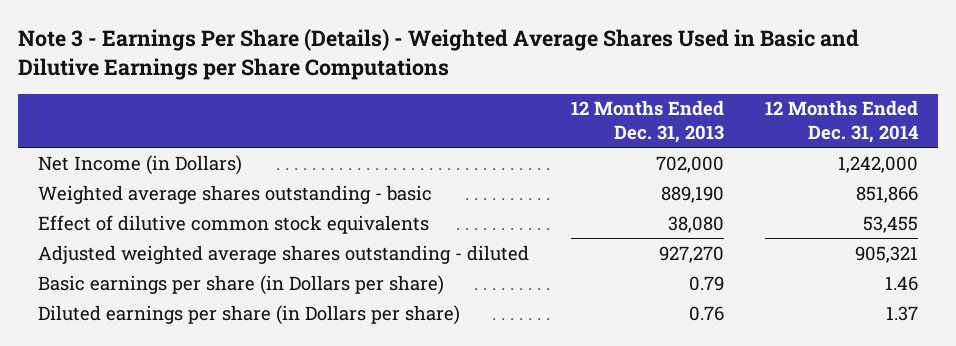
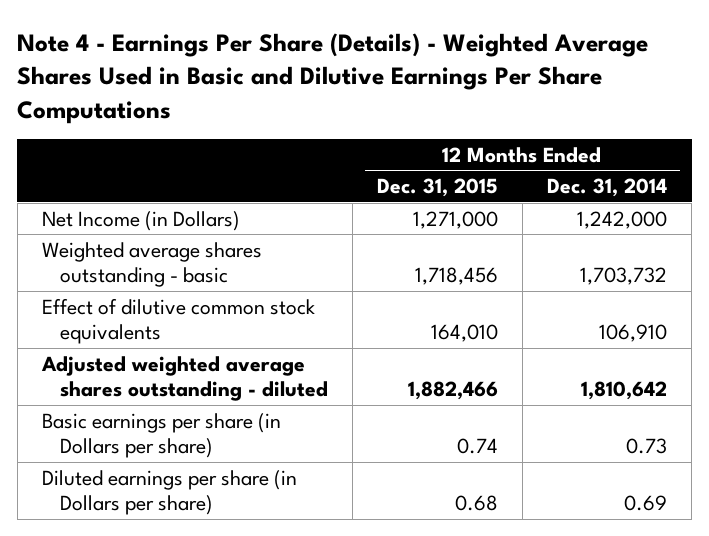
[17,29,859,81] Note 3 - Earnings Per Share (Details) - Weighted Average Shares Used in Basic and Dilutive Earnings per Share Computations -> [17,32,649,124] Note 4 - Earnings Per Share (Details) - Weighted Average Shares Used in Basic and Dilutive Earnings Per Share Computations
[570,100,724,144] 12 Months Ended Dec. 31, 2013 -> none
none -> [377,178,499,198] Dec. 31, 2015
[855,185,918,203] 851,866 -> [580,267,668,286] 1,703,732
[862,215,918,233] 53,455 -> [599,324,668,343] 106,910
[854,245,918,263] 905,321 -> [581,381,668,401] 1,810,642
[884,275,918,291] 1.46 -> [626,438,668,455] 0.73
[885,305,918,321] 1.37 -> [624,495,668,512] 0.69

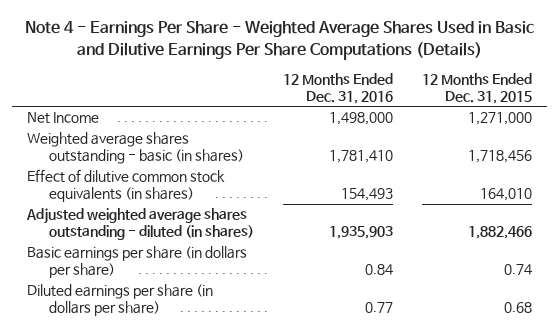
[17,32,649,124] Note 4 - Earnings Per Share (Details) - Weighted Average Shares Used in Basic and Dilutive Earnings Per Share Computations -> [24,21,534,60] Note 4 - Earnings Per Share - Weighted Average Shares Used in Basic and Dilutive Earnings Per Share Computations (Details)
[547,178,668,198] Dec. 31, 2014 -> none
none -> [283,72,394,104] 12 Months Ended Dec. 31, 2016
[41,210,240,231] Net Income (in Dollars) -> [26,112,99,125] Net Income
[41,241,262,288] Weighted average shares outstanding - basic -> [26,132,244,165] Weighted average shares outstanding - basic (in shares)
[41,297,315,345] Effect of dilutive common stock equivalents -> [26,169,225,203] Effect of dilutive common stock equivalents (in shares)
[40,355,329,402] Adjusted weighted average shares outstanding - diluted -> [25,208,254,241] Adjusted weighted average shares outstanding - diluted (in shares)
[41,412,281,459] Basic earnings per share (in Dollars per share) -> [26,246,247,279] Basic earnings per share (in dollars per share)
[41,469,297,516] Diluted earnings per share (in Dollars per share) -> [26,284,213,317] Diluted earnings per share (in dollars per share)

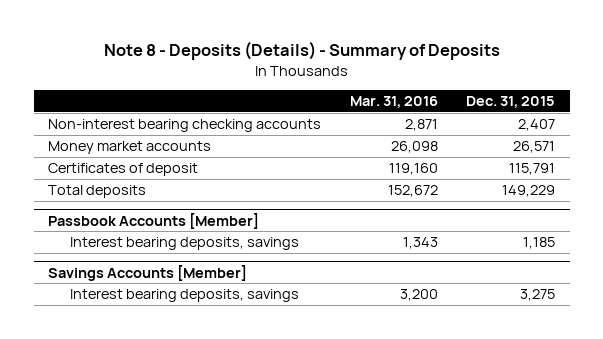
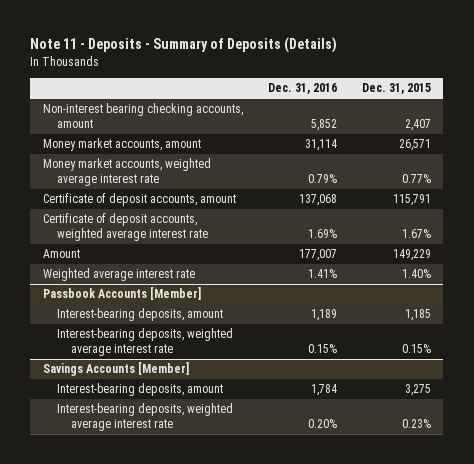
[103,41,500,61] Note 8 - Deposits (Details) - Summary of Deposits -> [30,37,338,54] Note 11 - Deposits - Summary of Deposits (Details)
[349,96,438,109] Mar. 31, 2016 -> none
none -> [267,83,337,95] Dec. 31, 2016
[48,119,322,133] Non-interest bearing checking accounts -> [42,103,243,129] Non-interest bearing checking accounts, amount
[48,141,212,155] Money market accounts -> [42,138,201,152] Money market accounts, amount
none -> [42,158,211,187] Money market accounts, weighted average interest rate
[48,163,199,177] Certificates of deposit -> [42,193,236,207] Certificate of deposit accounts, amount
none -> [42,213,208,242] Certificate of deposit accounts, weighted average interest rate
[48,185,147,199] Total deposits -> [42,249,80,259] Amount
none -> [42,268,195,282] Weighted average interest rate
[69,237,299,251] Interest bearing deposits, savings -> [56,308,223,322] Interest-bearing deposits, amount
none -> [56,328,233,357] Interest-bearing deposits, weighted average interest rate
[69,289,299,303] Interest bearing deposits, savings -> [56,383,223,397] Interest-bearing deposits, amount
none -> [56,403,233,432] Interest-bearing deposits, weighted average interest rate

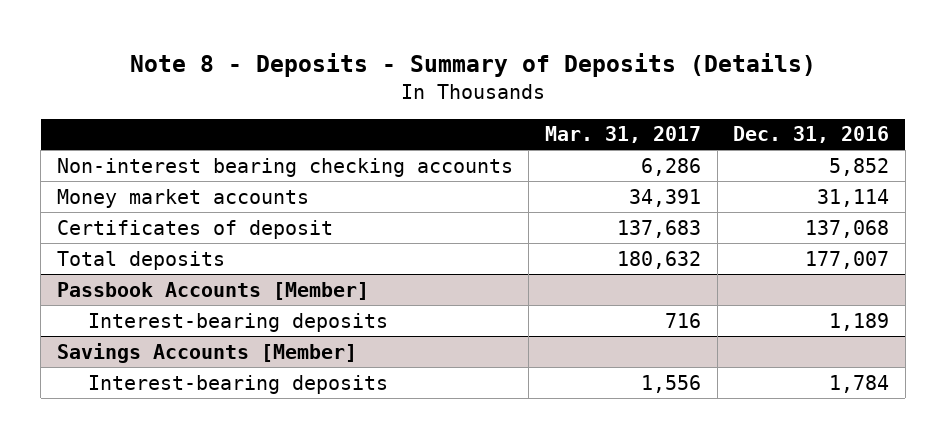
[30,37,338,54] Note 11 - Deposits - Summary of Deposits (Details) -> [130,52,817,77] Note 8 - Deposits - Summary of Deposits (Details)
[361,83,431,95] Dec. 31, 2015 -> none
none -> [545,126,702,144] Mar. 31, 2017
[42,158,211,187] Money market accounts, weighted average interest rate -> none
[42,213,208,242] Certificate of deposit accounts, weighted average interest rate -> none
[42,268,195,282] Weighted average interest rate -> none
[42,103,243,129] Non-interest bearing checking accounts, amount -> [56,157,513,177] Non-interest bearing checking accounts
[42,138,201,152] Money market accounts, amount -> [56,188,309,208] Money market accounts
[42,193,236,207] Certificate of deposit accounts, amount -> [56,219,333,239] Certificates of deposit
[42,249,80,259] Amount -> [56,250,225,270] Total deposits
[56,328,233,357] Interest-bearing deposits, weighted average interest rate -> none
[56,308,223,322] Interest-bearing deposits, amount -> [87,312,388,332] Interest-bearing deposits
[56,403,233,432] Interest-bearing deposits, weighted average interest rate -> none
[56,383,223,397] Interest-bearing deposits, amount -> [87,374,388,394] Interest-bearing deposits

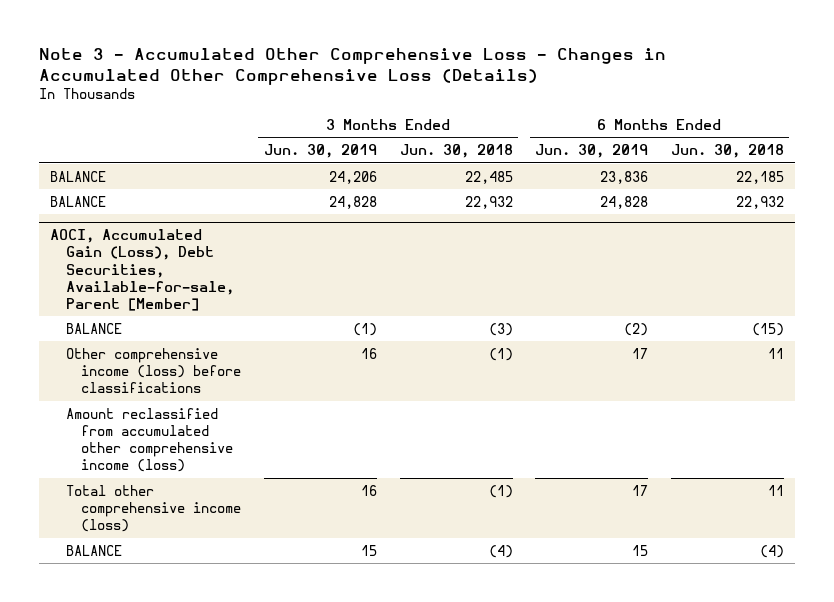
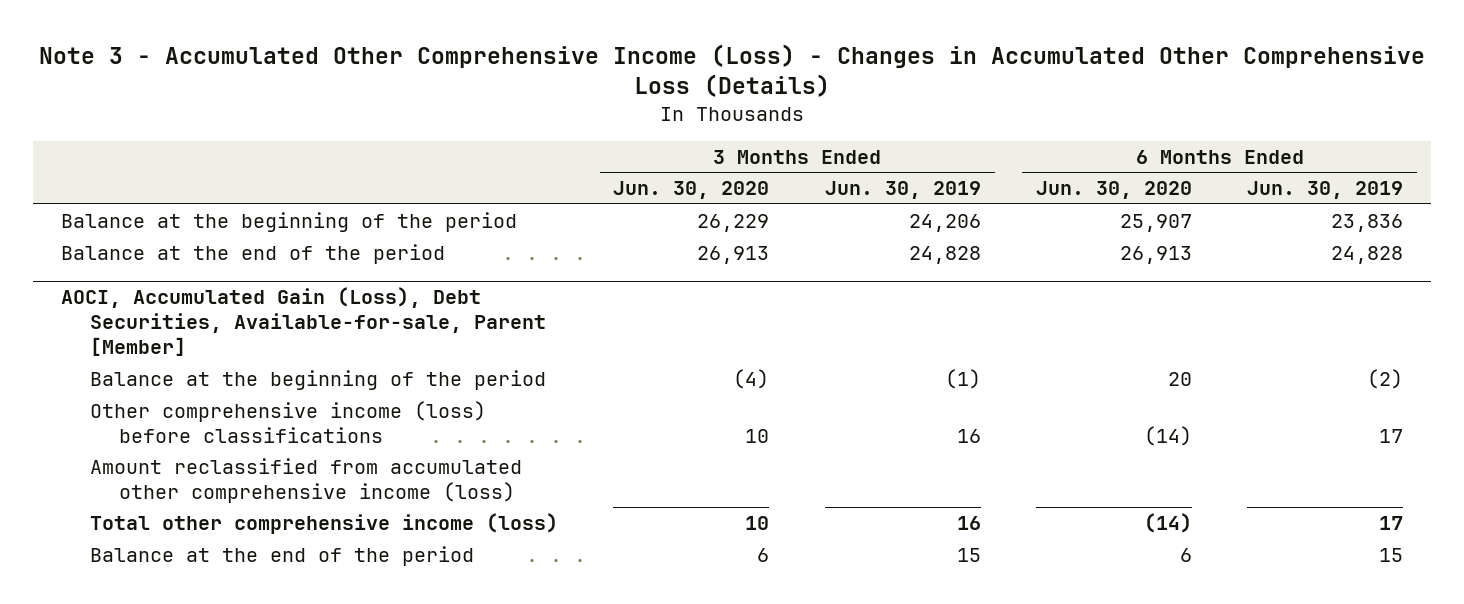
[38,47,666,85] Note 3 - Accumulated Other Comprehensive Loss - Changes in Accumulated Other Comprehensive Loss (Details) -> [39,43,1426,98] Note 3 - Accumulated Other Comprehensive Income (Loss) - Changes in Accumulated Other Comprehensive Loss (Details)
[399,144,513,159] Jun. 30, 2018 -> none
[670,144,784,159] Jun. 30, 2018 -> none
none -> [613,181,770,200] Jun. 30, 2020
none -> [1036,181,1193,200] Jun. 30, 2020
[50,170,107,182] BALANCE -> [60,212,517,233] Balance at the beginning of the period
[50,195,107,207] BALANCE -> [60,244,445,265] Balance at the end of the period
[65,322,122,334] BALANCE -> [90,370,547,391] Balance at the beginning of the period
[65,544,122,556] BALANCE -> [90,546,475,567] Balance at the end of the period

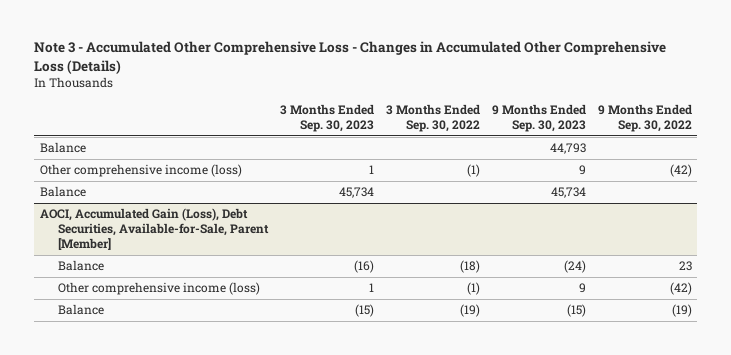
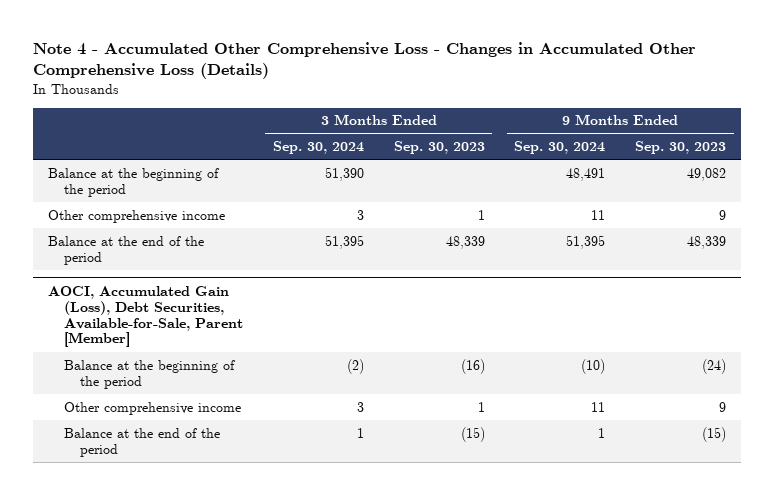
[33,41,666,74] Note 3 - Accumulated Other Comprehensive Loss - Changes in Accumulated Other Comprehensive Loss (Details) -> [32,42,696,80] Note 4 - Accumulated Other Comprehensive Loss - Changes in Accumulated Other Comprehensive Loss (Details)
[385,103,480,132] 3 Months Ended Sep. 30, 2022 -> none
[597,103,692,132] 9 Months Ended Sep. 30, 2022 -> none
none -> [272,141,364,155] Sep. 30, 2024
none -> [514,141,606,155] Sep. 30, 2024
[39,142,86,154] Balance -> none
[39,186,86,198] Balance -> none
none -> [47,167,219,197] Balance at the beginning of the period
[39,164,242,178] Other comprehensive income (loss) -> [47,209,225,223] Other comprehensive income
none -> [47,235,204,265] Balance at the end of the period
[58,260,105,272] Balance -> [64,359,236,389] Balance at the beginning of the period
[58,282,261,296] Other comprehensive income (loss) -> [64,401,242,415] Other comprehensive income
[58,304,105,316] Balance -> [64,427,221,457] Balance at the end of the period

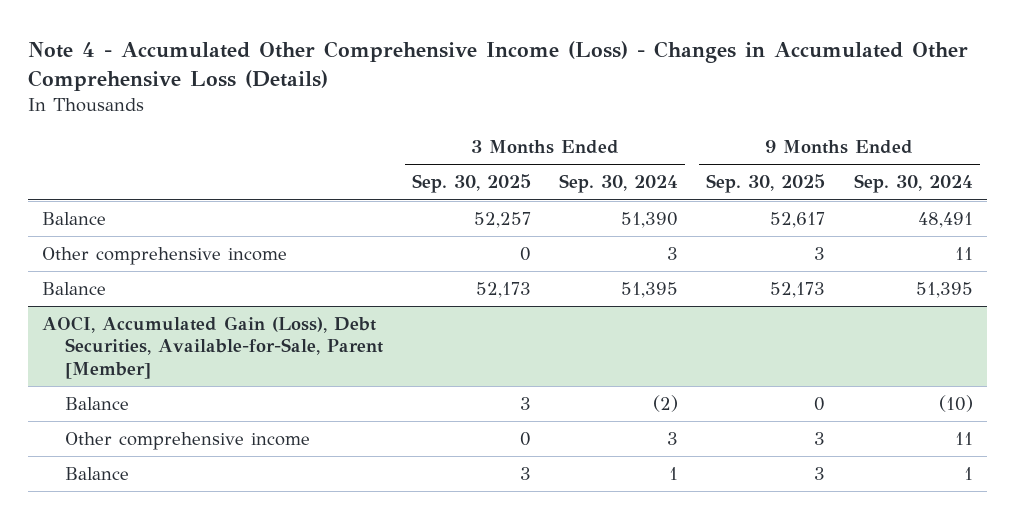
[32,42,696,80] Note 4 - Accumulated Other Comprehensive Loss - Changes in Accumulated Other Comprehensive Loss (Details) -> [27,40,968,91] Note 4 - Accumulated Other Comprehensive Income (Loss) - Changes in Accumulated Other Comprehensive Loss (Details)
[393,141,485,155] Sep. 30, 2023 -> none
[635,141,727,155] Sep. 30, 2023 -> none
none -> [411,174,531,194] Sep. 30, 2025
none -> [706,174,826,194] Sep. 30, 2025
[47,167,219,197] Balance at the beginning of the period -> [41,211,106,225] Balance
[47,235,204,265] Balance at the end of the period -> [41,281,106,295] Balance
[64,359,236,389] Balance at the beginning of the period -> [65,396,130,410] Balance
[64,427,221,457] Balance at the end of the period -> [65,466,130,480] Balance

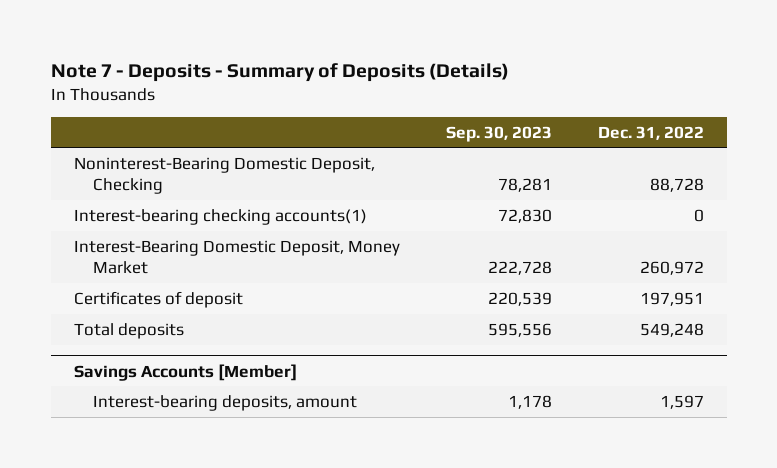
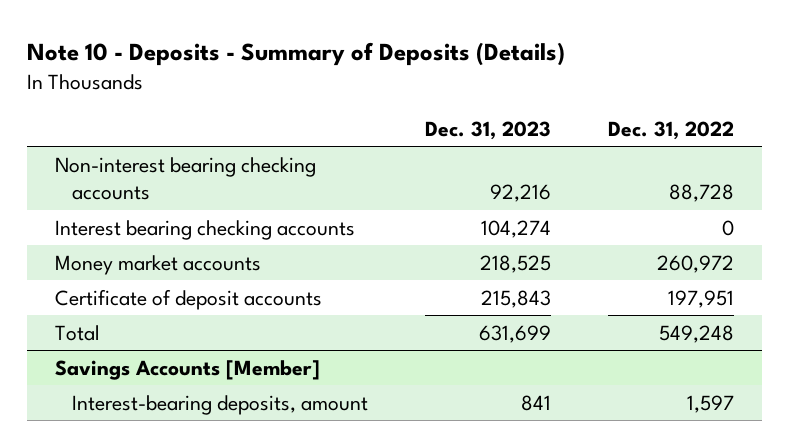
[50,62,509,82] Note 7 - Deposits - Summary of Deposits (Details) -> [26,42,565,67] Note 10 - Deposits - Summary of Deposits (Details)
[445,125,552,142] Sep. 30, 2023 -> none
none -> [424,120,551,140] Dec. 31, 2023
[73,156,375,195] Noninterest-Bearing Domestic Deposit, Checking -> [55,156,317,201] Non-interest bearing checking accounts
[73,208,367,225] Interest-bearing checking accounts(1) -> [55,219,356,240] Interest bearing checking accounts
[73,239,400,275] Interest-Bearing Domestic Deposit, Money Market -> [55,254,262,275] Money market accounts
[73,290,243,308] Certificates of deposit -> [55,288,323,310] Certificate of deposit accounts
[73,322,184,339] Total deposits -> [55,324,101,341] Total

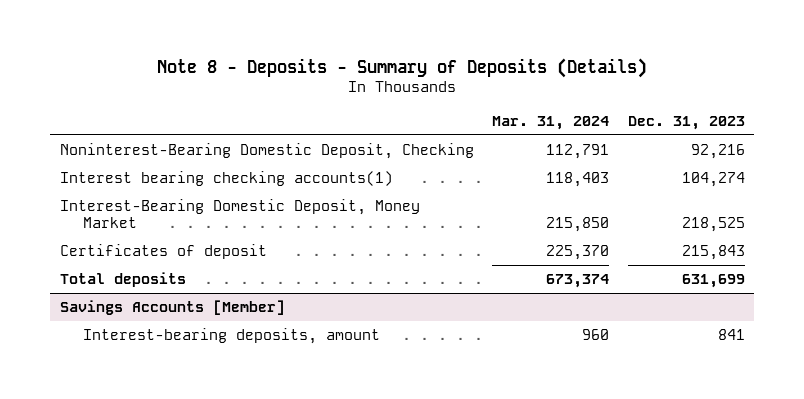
[26,42,565,67] Note 10 - Deposits - Summary of Deposits (Details) -> [157,57,648,78] Note 8 - Deposits - Summary of Deposits (Details)
[607,120,734,140] Dec. 31, 2022 -> none
none -> [492,115,610,130] Mar. 31, 2024
[55,156,317,201] Non-interest bearing checking accounts -> [59,143,474,160] Noninterest-Bearing Domestic Deposit, Checking
[55,219,356,240] Interest bearing checking accounts -> [59,171,393,187] Interest bearing checking accounts(1)
[55,254,262,275] Money market accounts -> [59,199,420,229] Interest-Bearing Domestic Deposit, Money Market
[55,288,323,310] Certificate of deposit accounts -> [59,244,267,260] Certificates of deposit
[55,324,101,341] Total -> [59,272,186,288] Total deposits

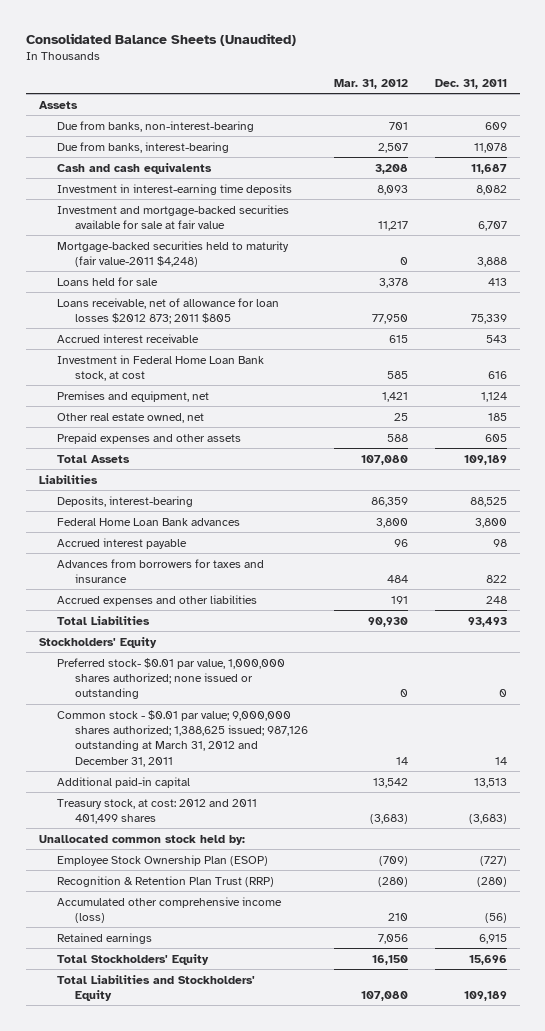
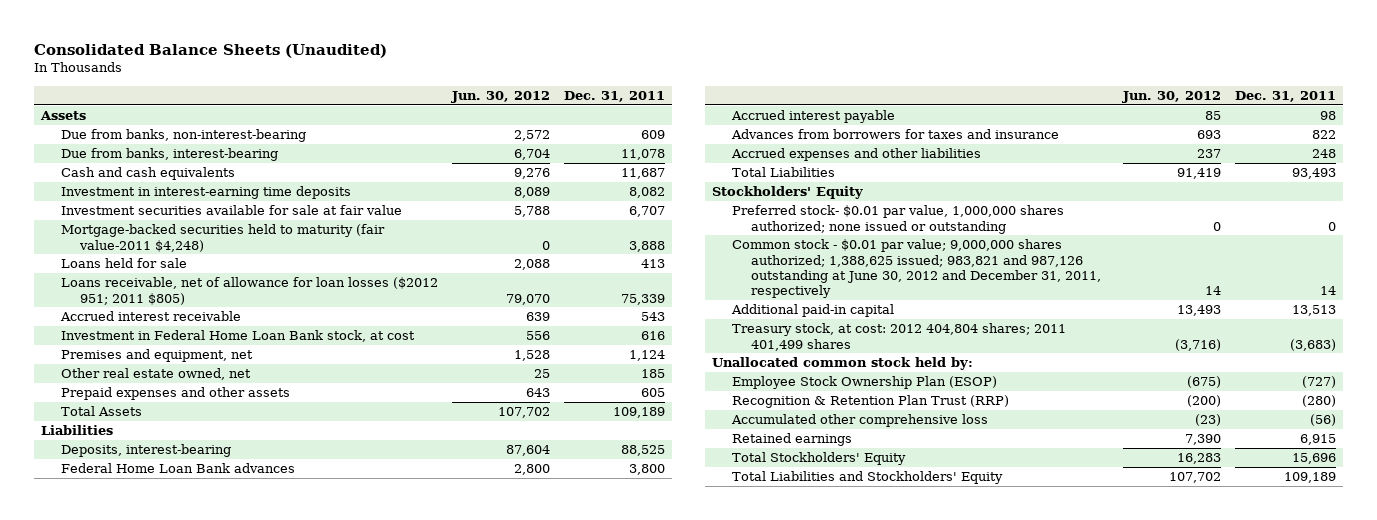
[334,78,409,89] Mar. 31, 2012 -> none
none -> [450,90,550,103] Jun. 30, 2012
[56,204,289,229] Investment and mortgage-backed securities available for sale at fair value -> [60,205,402,216] Investment securities available for sale at fair value
[56,297,279,324] Loans receivable, net of allowance for loan losses $2012 873; 2011 $805 -> [60,277,438,305] Loans receivable, net of allowance for loan losses ($2012 951; 2011 $805)
[56,709,309,767] Common stock - $0.01 par value; 9,000,000 shares authorized; 1,388,625 issued; 987,126 outstanding at March 31, 2012 and December 31, 2011 -> [731,239,1102,299] Common stock - $0.01 par value; 9,000,000 shares authorized; 1,388,625 issued; 983,821 and 987,126 outstanding at June 30, 2012 and December 31, 2011, respectively
[56,798,257,824] Treasury stock, at cost: 2012 and 2011 401,499 shares -> [731,323,1066,351] Treasury stock, at cost: 2012 404,804 shares; 2011 401,499 shares
[56,896,282,923] Accumulated other comprehensive income (loss) -> [730,414,988,428] Accumulated other comprehensive loss

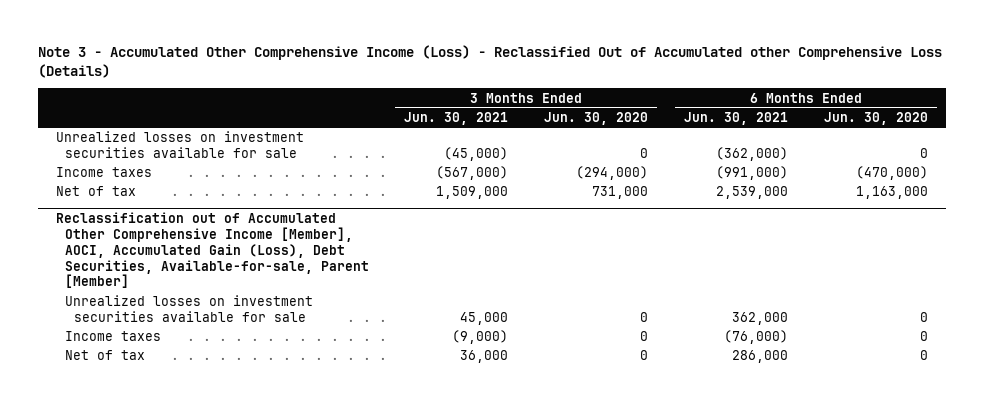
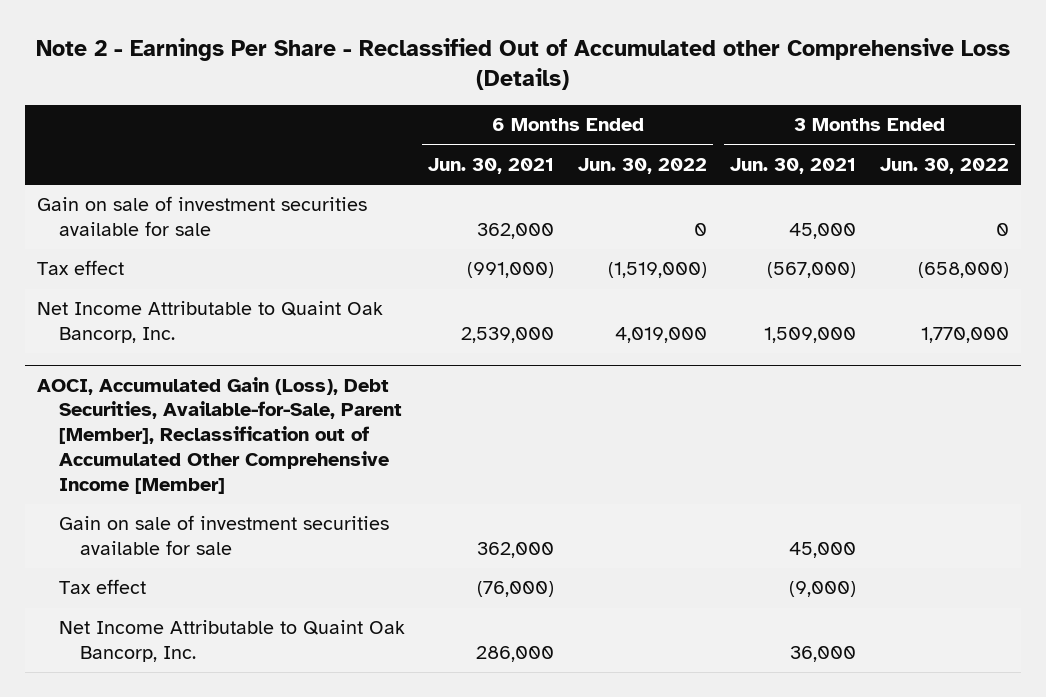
[37,44,942,79] Note 3 - Accumulated Other Comprehensive Income (Loss) - Reclassified Out of Accumulated other Comprehensive Loss (Details) -> [36,37,1011,90] Note 2 - Earnings Per Share - Reclassified Out of Accumulated other Comprehensive Loss (Details)
[544,111,649,125] Jun. 30, 2020 -> none
[824,111,929,125] Jun. 30, 2020 -> none
none -> [577,158,707,175] Jun. 30, 2022
none -> [879,158,1009,175] Jun. 30, 2022
[55,131,304,159] Unrealized losses on investment securities available for sale -> [37,196,368,237] Gain on sale of investment securities available for sale
[444,147,509,162] (45,000) -> [789,223,857,240] 45,000
[716,147,789,162] (362,000) -> [477,223,555,240] 362,000
[55,167,152,178] Income taxes -> [37,260,125,276] Tax effect
[55,186,136,197] Net of tax -> [37,301,384,344] Net Income Attributable to Quaint Oak Bancorp, Inc.
[55,212,369,289] Reclassification out of Accumulated Other Comprehensive Income [Member], AOCI, Accumulated Gain (Loss), Debt Securities, Available-for-sale, Parent [Member] -> [37,376,402,494] AOCI, Accumulated Gain (Loss), Debt Securities, Available-for-Sale, Parent [Member], Reclassification out of Accumulated Other Comprehensive Income [Member]
[64,295,313,323] Unrealized losses on investment securities available for sale -> [58,515,389,556] Gain on sale of investment securities available for sale
[64,331,161,342] Income taxes -> [58,579,146,595] Tax effect
[64,350,145,361] Net of tax -> [58,620,405,663] Net Income Attributable to Quaint Oak Bancorp, Inc.

